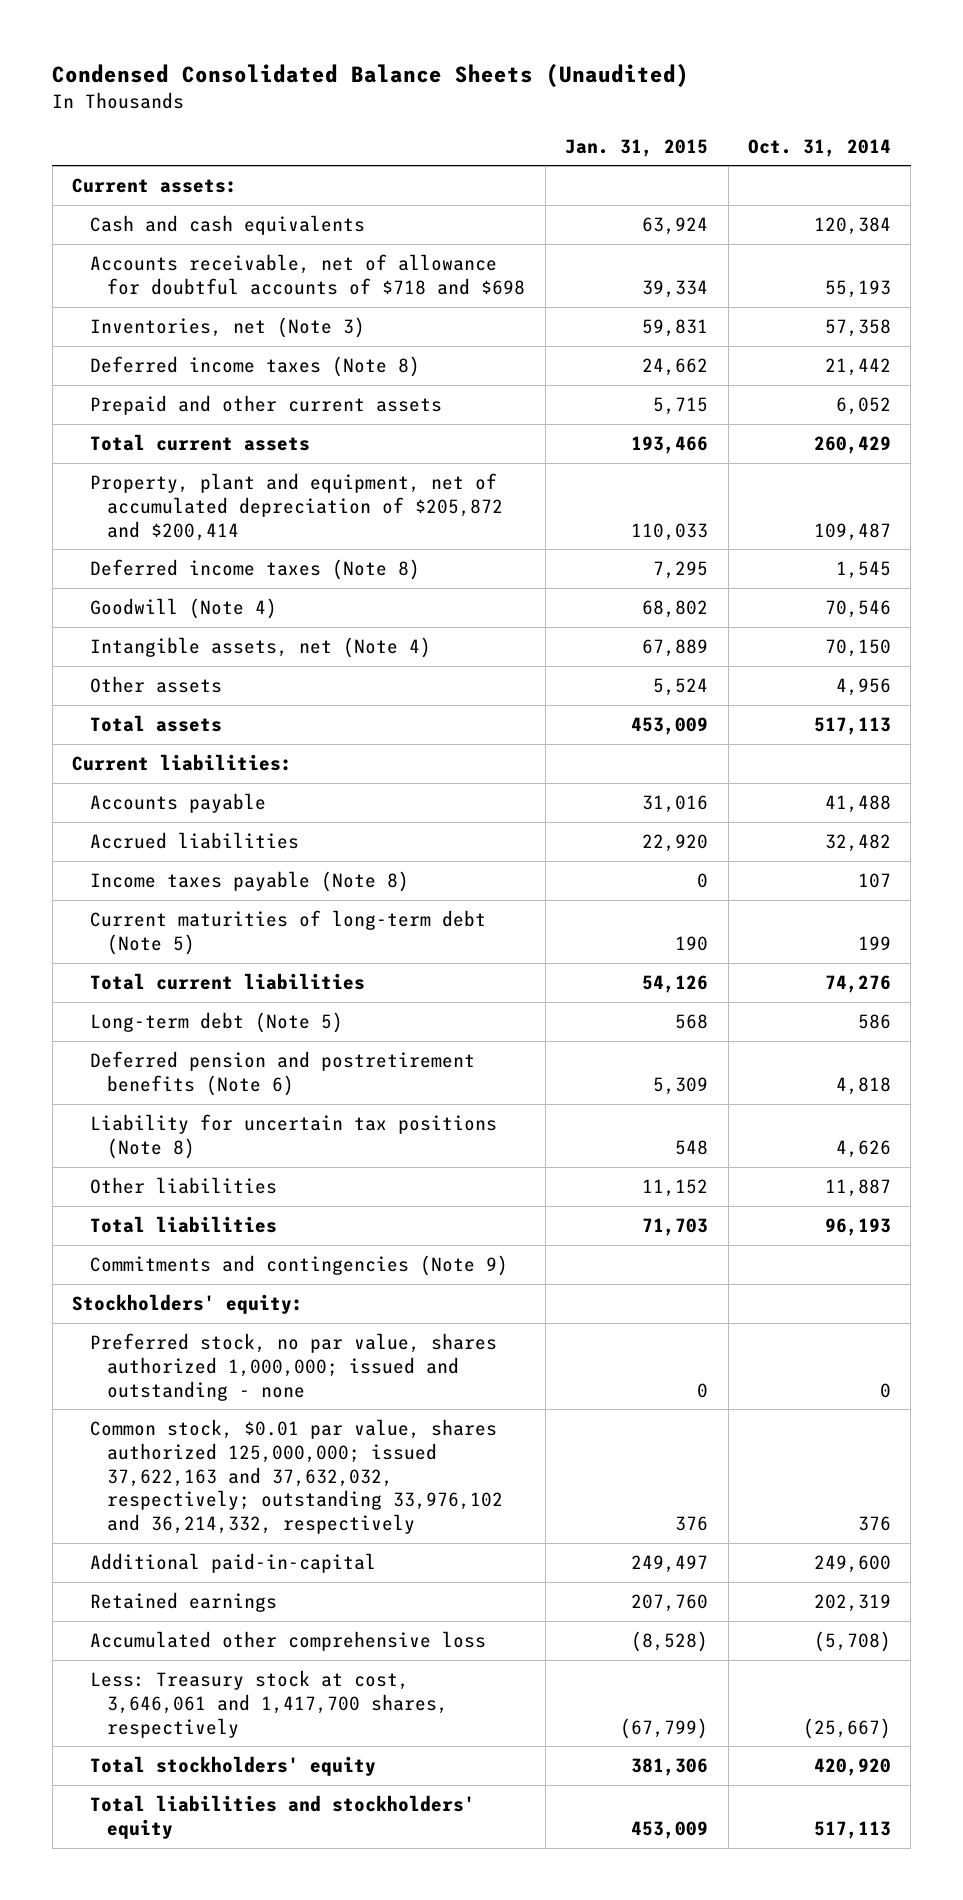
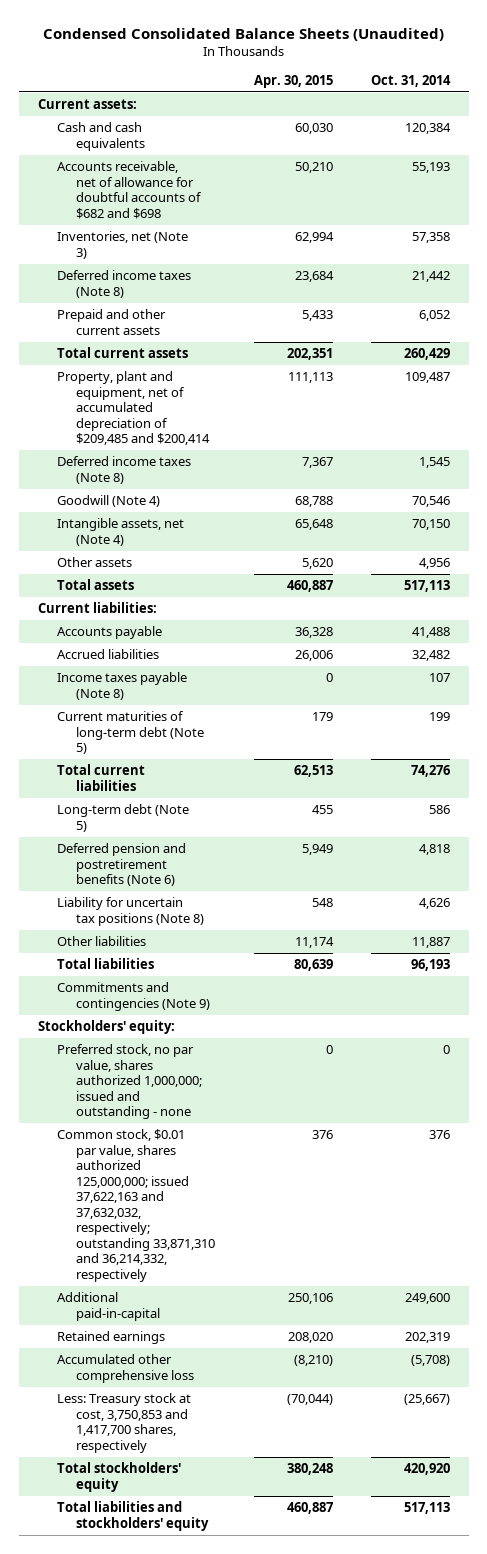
[565,138,709,157] Jan. 31, 2015 -> none
none -> [253,74,333,88] Apr. 30, 2015
[89,254,526,295] Accounts receivable, net of allowance for doubtful accounts of $718 and $698 -> [57,161,203,219] Accounts receivable, net of allowance for doubtful accounts of $682 and $698
[89,473,504,541] Property, plant and equipment, net of accumulated depreciation of $205,872 and $200,414 -> [57,371,211,446] Property, plant and equipment, net of accumulated depreciation of $209,485 and $200,414
[89,1419,504,1535] Common stock, $0.01 par value, shares authorized 125,000,000; issued 37,622,163 and 37,632,032, respectively; outstanding 33,976,102 and 36,214,332, respectively -> [57,1129,216,1283] Common stock, $0.01 par value, shares authorized 125,000,000; issued 37,622,163 and 37,632,032, respectively; outstanding 33,871,310 and 36,214,332, respectively
[89,1670,449,1738] Less: Treasury stock at cost, 3,646,061 and 1,417,700 shares, respectively -> [57,1393,192,1453] Less: Treasury stock at cost, 3,750,853 and 1,417,700 shares, respectively

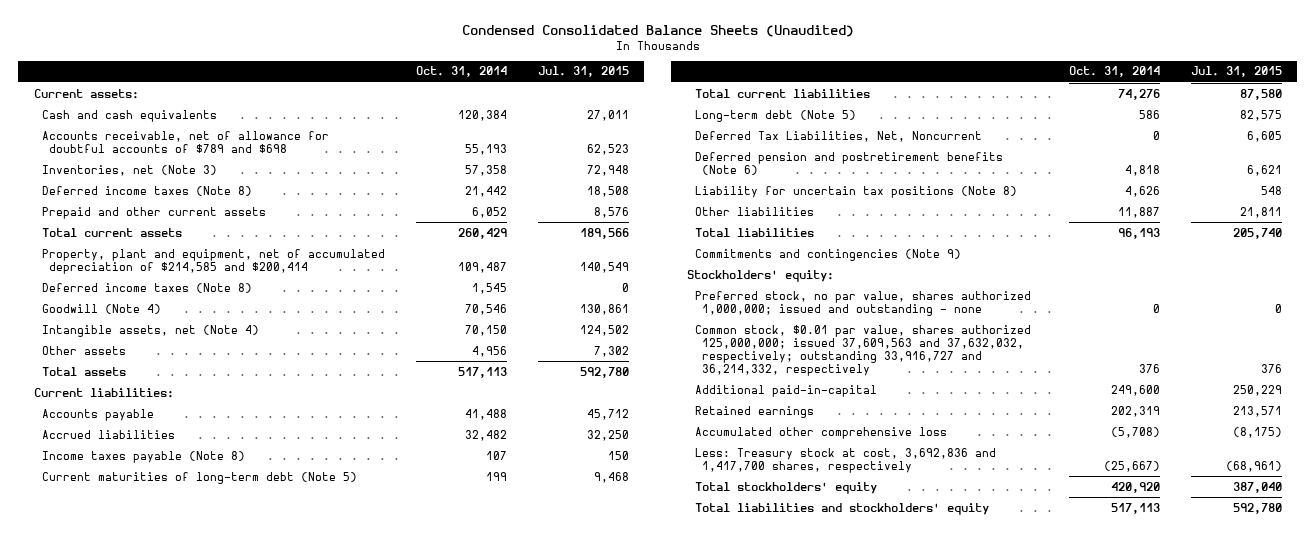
[253,74,333,88] Apr. 30, 2015 -> none
none -> [537,66,629,78] Jul. 31, 2015
[57,161,203,219] Accounts receivable, net of allowance for doubtful accounts of $682 and $698 -> [41,130,329,153] Accounts receivable, net of allowance for doubtful accounts of $789 and $698
[57,371,211,446] Property, plant and equipment, net of accumulated depreciation of $209,485 and $200,414 -> [41,248,385,274] Property, plant and equipment, net of accumulated depreciation of $214,585 and $200,414
none -> [694,130,982,142] Deferred Tax Liabilities, Net, Noncurrent
[57,1129,216,1283] Common stock, $0.01 par value, shares authorized 125,000,000; issued 37,622,163 and 37,632,032, respectively; outstanding 33,871,310 and 36,214,332, respectively -> [694,324,1031,376] Common stock, $0.01 par value, shares authorized 125,000,000; issued 37,609,563 and 37,632,032, respectively; outstanding 33,916,727 and 36,214,332, respectively
[57,1393,192,1453] Less: Treasury stock at cost, 3,750,853 and 1,417,700 shares, respectively -> [694,447,996,473] Less: Treasury stock at cost, 3,692,836 and 1,417,700 shares, respectively

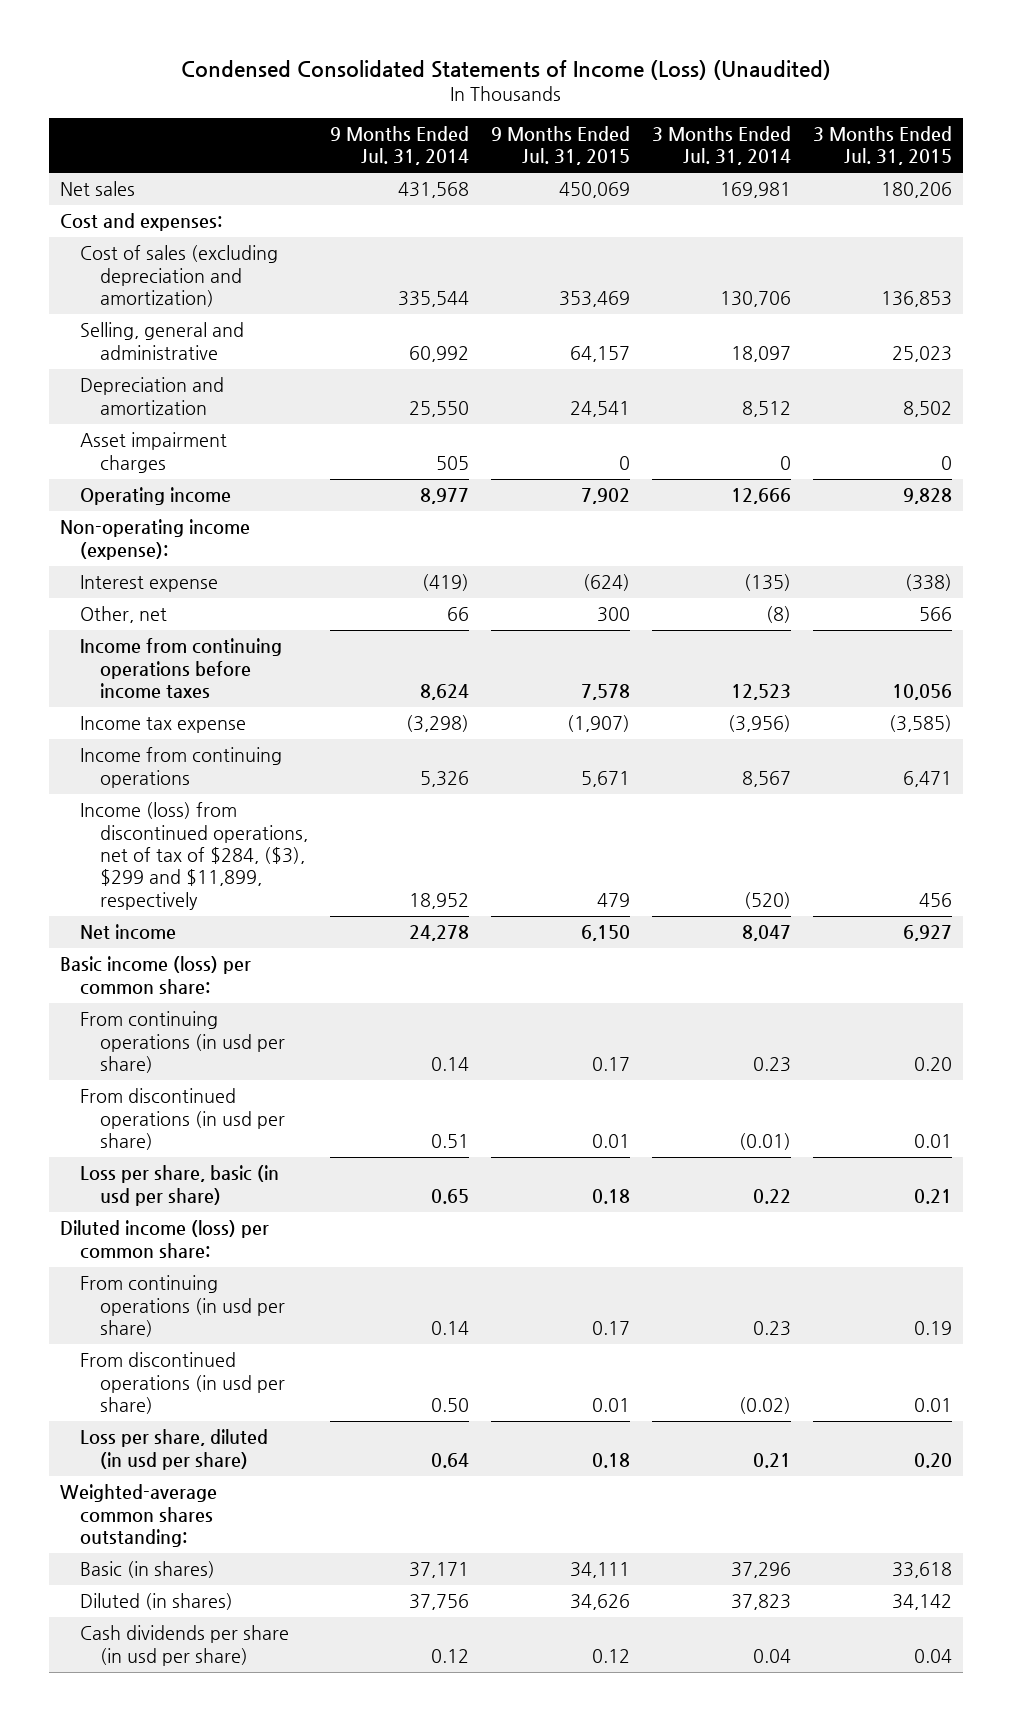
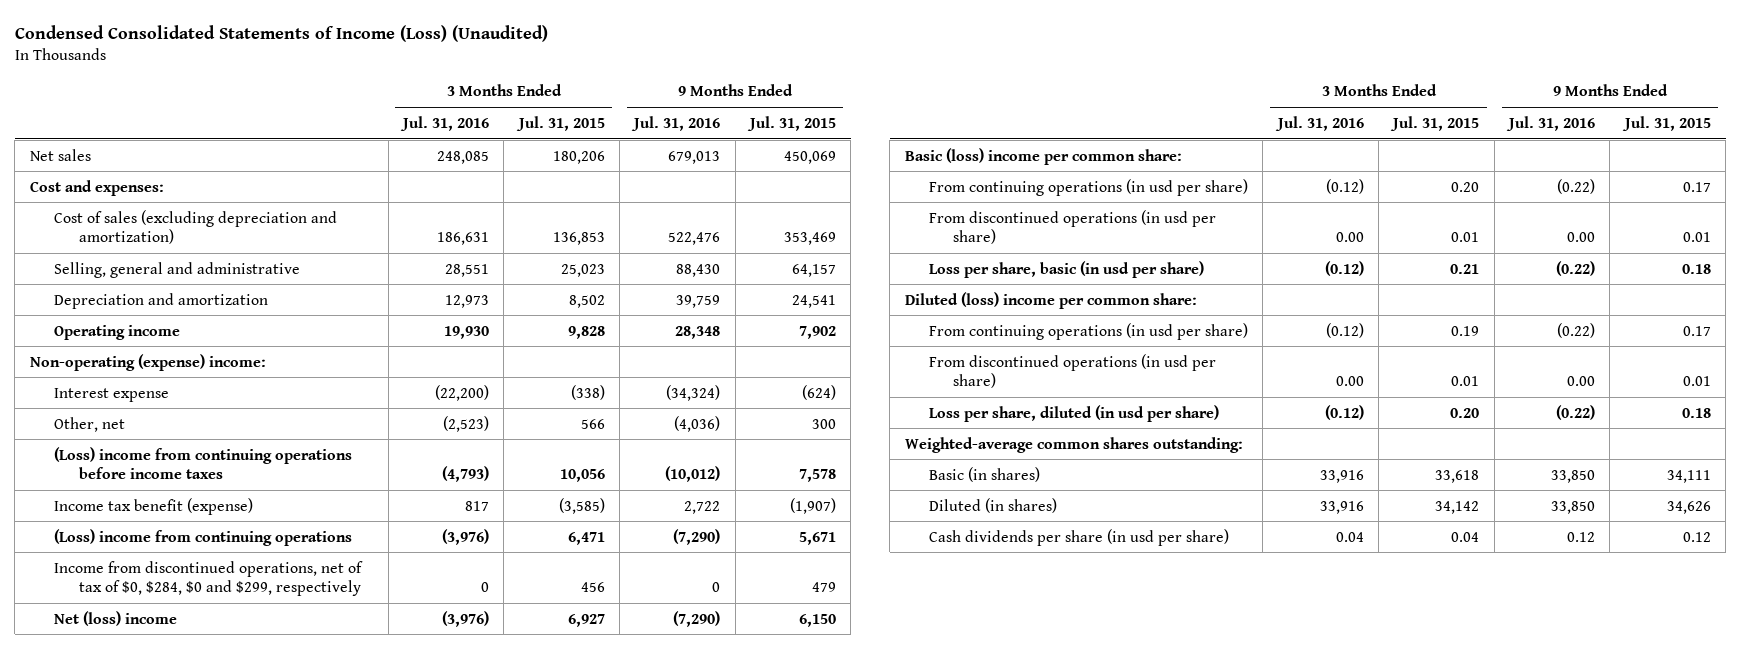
[329,125,469,166] 9 Months Ended Jul. 31, 2014 -> none
[652,125,792,166] 3 Months Ended Jul. 31, 2014 -> none
none -> [399,115,489,131] Jul. 31, 2016
none -> [631,115,721,131] Jul. 31, 2016
[79,432,227,473] Asset impairment charges -> none
[59,519,250,560] Non-operating income (expense): -> [29,353,266,371] Non-operating (expense) income:
[79,638,282,700] Income from continuing operations before income taxes -> [54,446,353,479] (Loss) income from continuing operations before income taxes
[79,716,246,734] Income tax expense -> [54,497,254,515] Income tax benefit (expense)
[79,747,282,788] Income from continuing operations -> [54,528,353,546] (Loss) income from continuing operations
[79,802,308,910] Income (loss) from discontinued operations, net of tax of $284, ($3), $299 and $11,899, respectively -> [54,560,364,596] Income from discontinued operations, net of tax of $0, $284, $0 and $299, respectively
[79,924,176,941] Net income -> [54,610,178,626] Net (loss) income
[59,956,251,995] Basic income (loss) per common share: -> [904,147,1182,165] Basic (loss) income per common share:
[59,1220,269,1259] Diluted income (loss) per common share: -> [904,291,1197,309] Diluted (loss) income per common share:

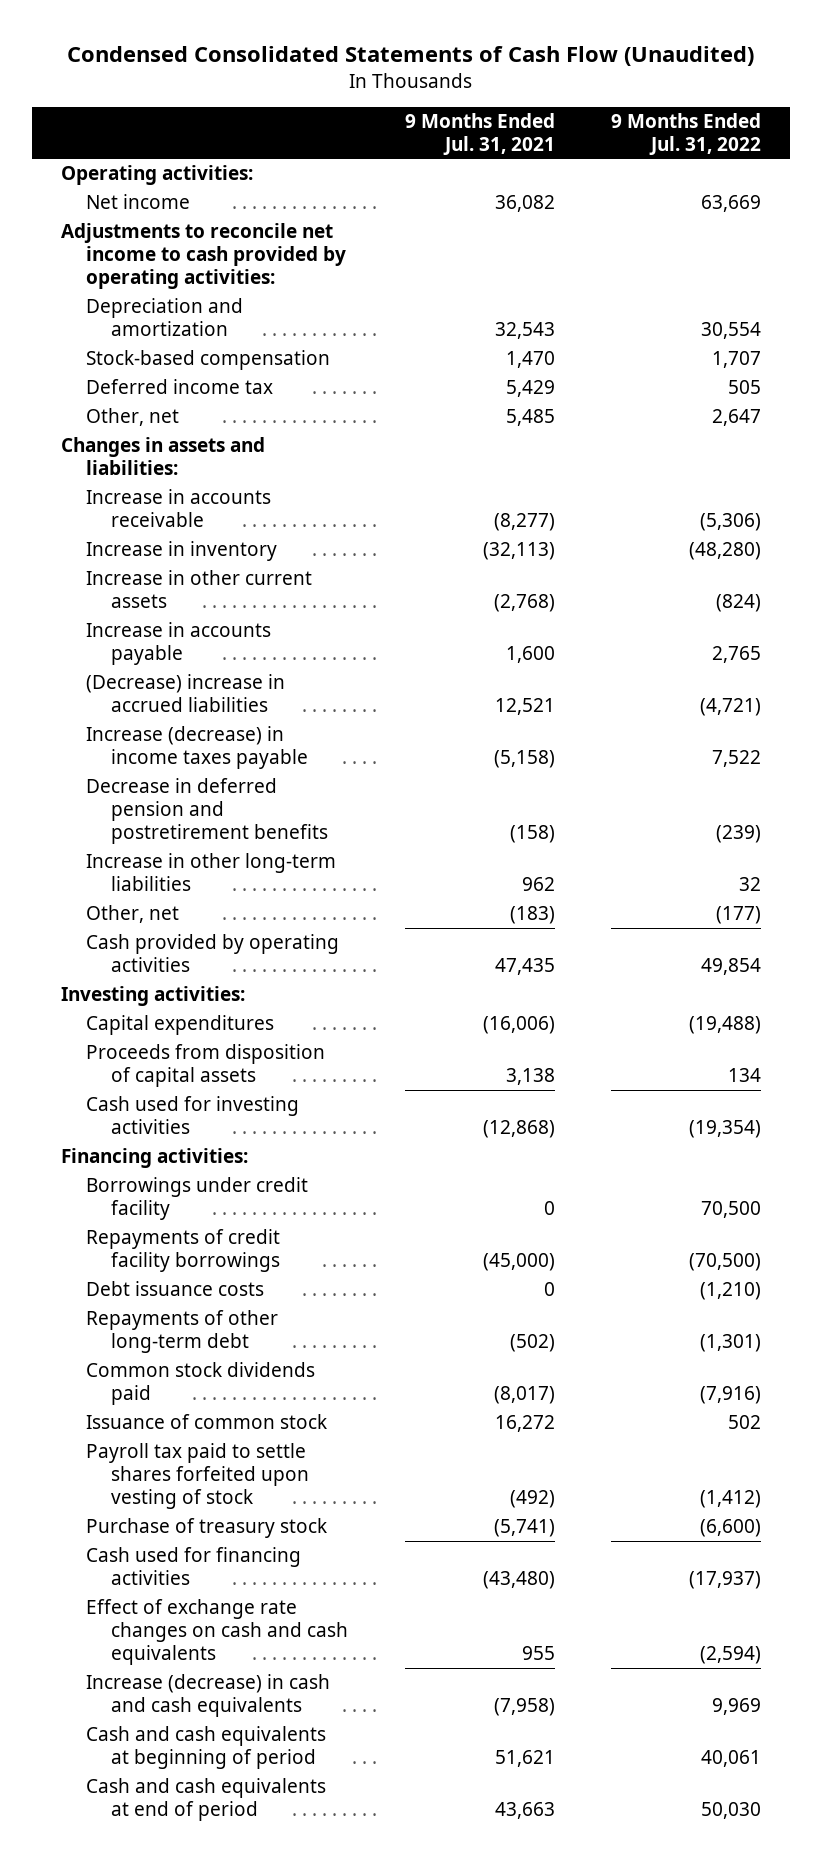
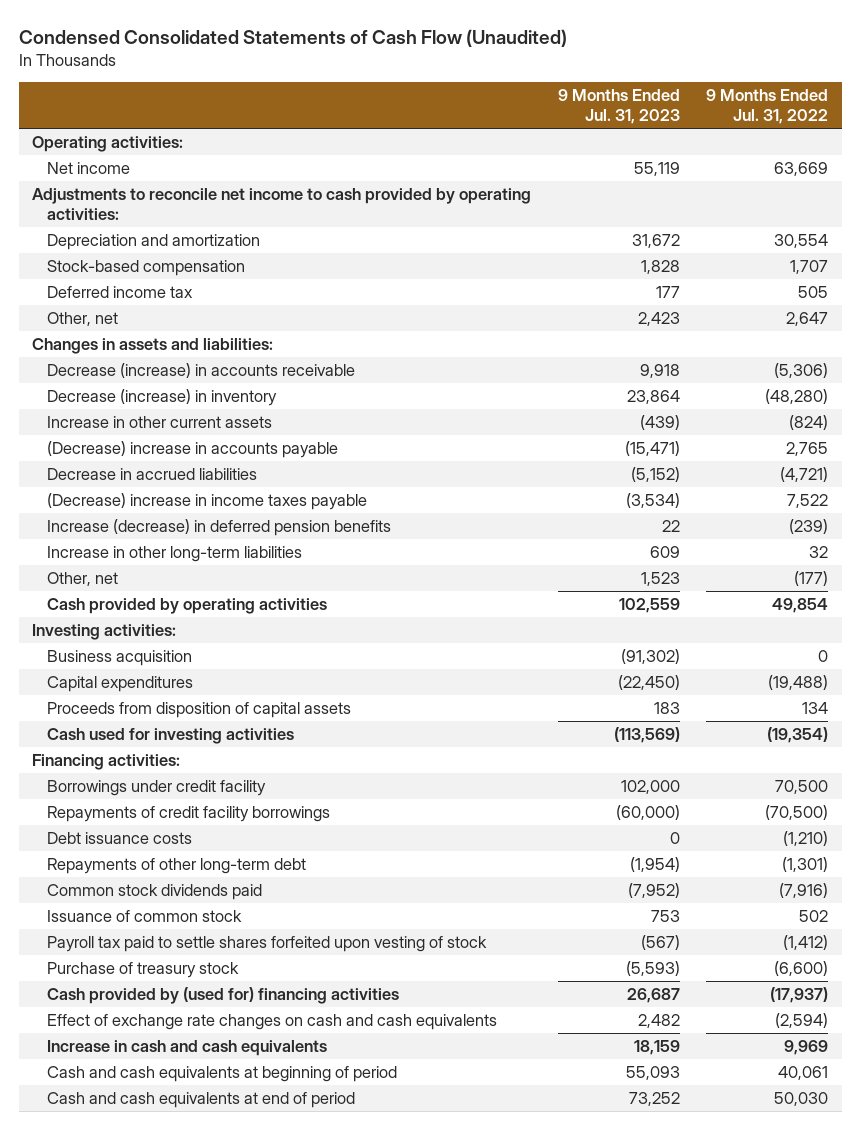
[404,112,555,155] 9 Months Ended Jul. 31, 2021 -> none
none -> [557,89,680,125] 9 Months Ended Jul. 31, 2023
[85,489,271,528] Increase in accounts receivable -> [47,362,356,378] Decrease (increase) in accounts receivable
[85,541,277,562] Increase in inventory -> [47,388,278,406] Decrease (increase) in inventory
[85,622,271,666] Increase in accounts payable -> [47,440,339,458] (Decrease) increase in accounts payable
[85,674,285,713] (Decrease) increase in accrued liabilities -> [47,467,258,480] Decrease in accrued liabilities
[85,726,309,770] Increase (decrease) in income taxes payable -> [47,492,368,510] (Decrease) increase in income taxes payable
[85,778,329,845] Decrease in deferred pension and postretirement benefits -> [47,518,392,536] Increase (decrease) in deferred pension benefits
none -> [47,649,193,666] Business acquisition
[85,1547,301,1586] Cash used for financing activities -> [47,986,400,1004] Cash provided by (used for) financing activities
[85,1674,330,1718] Increase (decrease) in cash and cash equivalents -> [47,1039,328,1056] Increase in cash and cash equivalents

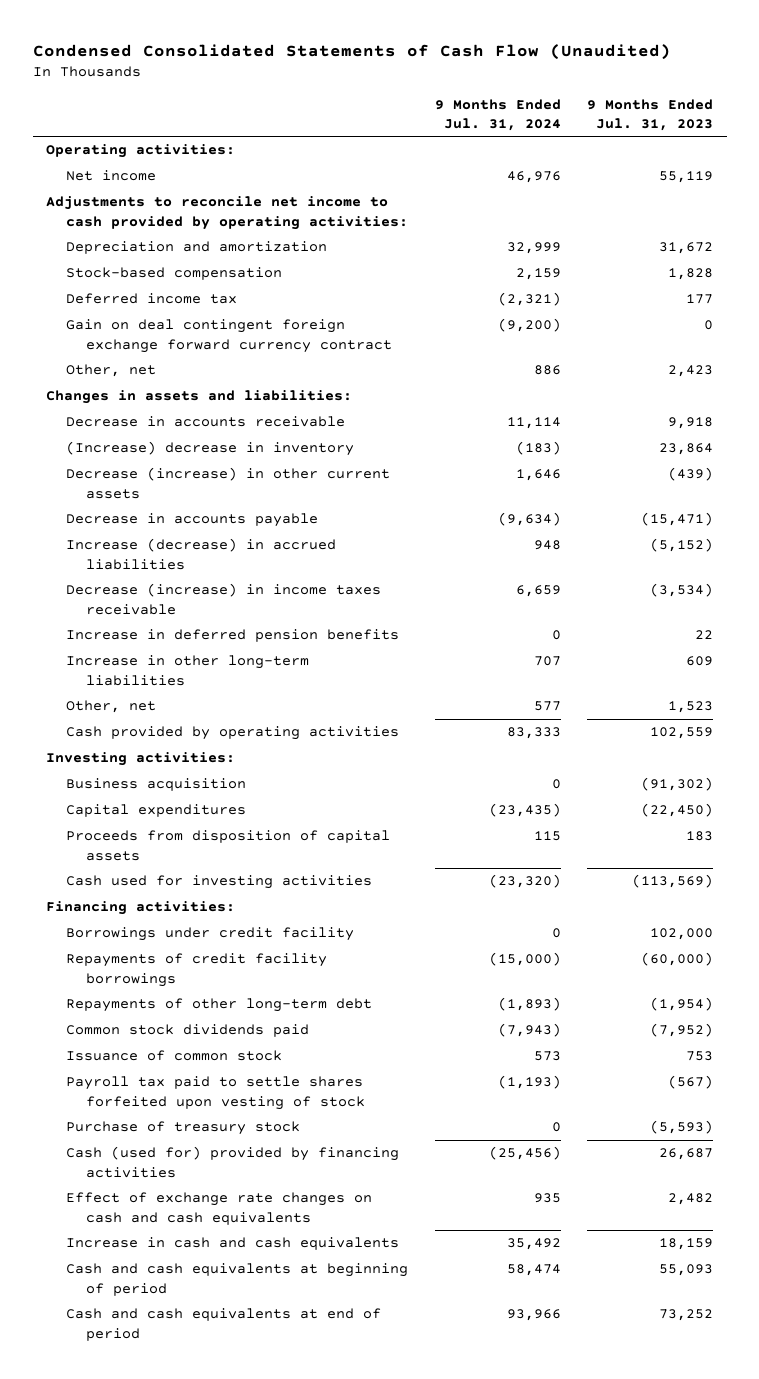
[706,89,829,125] 9 Months Ended Jul. 31, 2022 -> none
none -> [434,98,561,132] 9 Months Ended Jul. 31, 2024
none -> [66,319,393,353] Gain on deal contingent foreign exchange forward currency contract
[47,362,356,378] Decrease (increase) in accounts receivable -> [66,416,346,428] Decrease in accounts receivable
[47,388,278,406] Decrease (increase) in inventory -> [66,441,355,457] (Increase) decrease in inventory
[47,415,273,428] Increase in other current assets -> [66,467,391,499] Decrease (increase) in other current assets
[47,440,339,458] (Decrease) increase in accounts payable -> [66,513,319,528] Decrease in accounts payable
[47,467,258,480] Decrease in accrued liabilities -> [66,538,337,570] Increase (decrease) in accrued liabilities
[47,492,368,510] (Decrease) increase in income taxes payable -> [66,583,382,615] Decrease (increase) in income taxes receivable
[47,518,392,536] Increase (decrease) in deferred pension benefits -> [66,629,400,643] Increase in deferred pension benefits
[47,831,193,844] Debt issuance costs -> none
[47,986,400,1004] Cash provided by (used for) financing activities -> [66,1146,400,1178] Cash (used for) provided by financing activities

